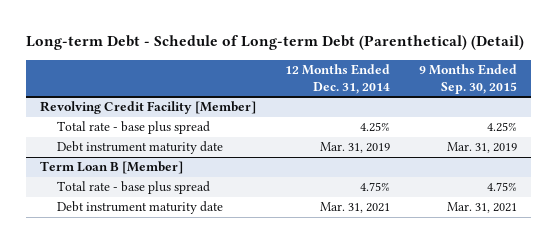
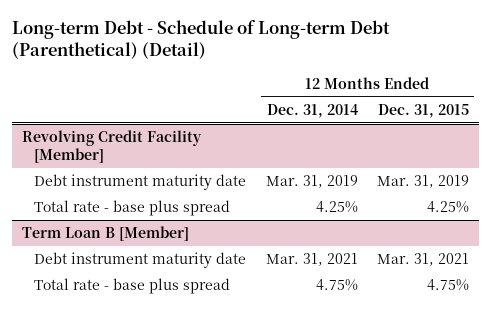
[418,64,517,94] 9 Months Ended Sep. 30, 2015 -> none
none -> [378,103,470,118] Dec. 31, 2015
[57,121,211,135] Total rate - base plus spread -> [33,200,230,217] Total rate - base plus spread
[57,181,211,195] Total rate - base plus spread -> [33,278,230,295] Total rate - base plus spread

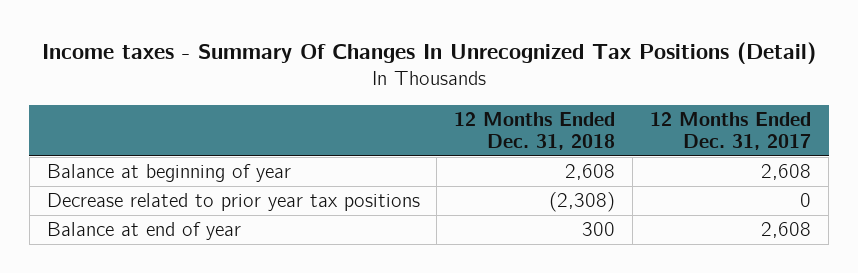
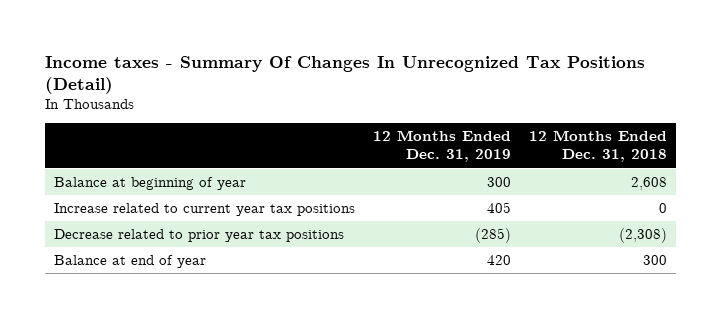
[650,111,812,151] 12 Months Ended Dec. 31, 2017 -> none
none -> [373,130,512,163] 12 Months Ended Dec. 31, 2019
none -> [54,202,356,216] Increase related to current year tax positions

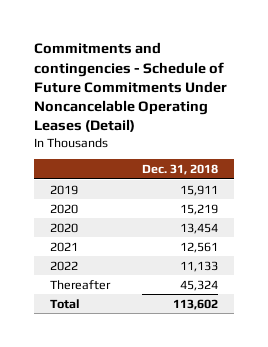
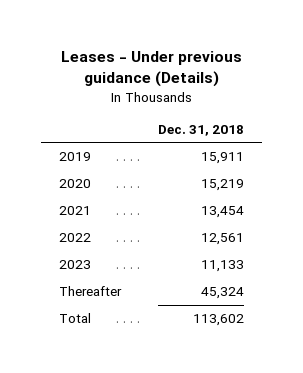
[34,42,228,133] Commitments and contingencies - Schedule of Future Commitments Under Noncancelable Operating Leases (Detail) -> [60,51,242,88] Leases - Under previous guidance (Details)
[50,222,79,233] 2020 -> [59,206,92,216] 2021
[50,241,79,252] 2021 -> [59,233,92,243] 2022
[50,260,79,271] 2022 -> [59,260,92,270] 2023

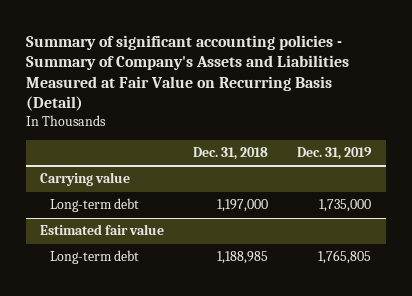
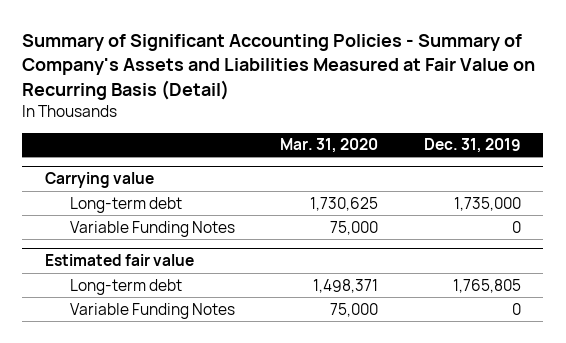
[25,34,349,112] Summary of significant accounting policies - Summary of Company's Assets and Liabilities Measured at Fair Value on Recurring Basis (Detail) -> [22,33,536,100] Summary of Significant Accounting Policies - Summary of Company's Assets and Liabilities Measured at Fair Value on Recurring Basis (Detail)
[193,147,269,161] Dec. 31, 2018 -> none
none -> [280,138,379,154] Mar. 31, 2020
none -> [70,220,236,237] Variable Funding Notes
none -> [70,302,236,319] Variable Funding Notes

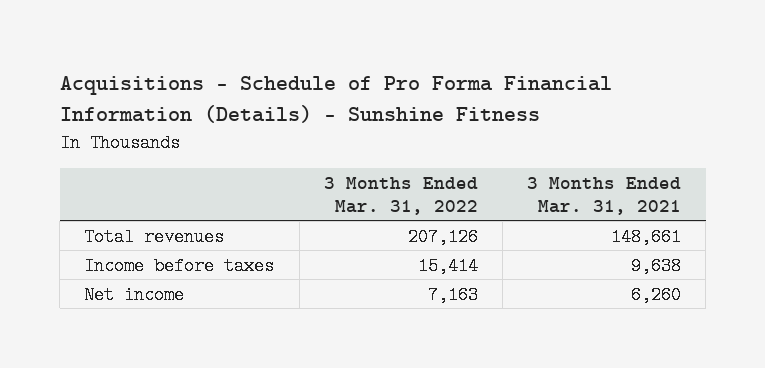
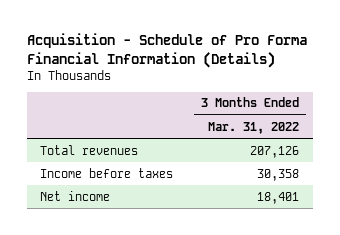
[59,76,612,124] Acquisitions - Schedule of Pro Forma Financial Information (Details) - Sunshine Fitness -> [26,33,307,68] Acquisition - Schedule of Pro Forma Financial Information (Details)
[527,176,682,215] 3 Months Ended Mar. 31, 2021 -> none
[417,256,478,275] 15,414 -> [257,168,300,181] 30,358
[427,285,478,304] 7,163 -> [257,191,300,204] 18,401

